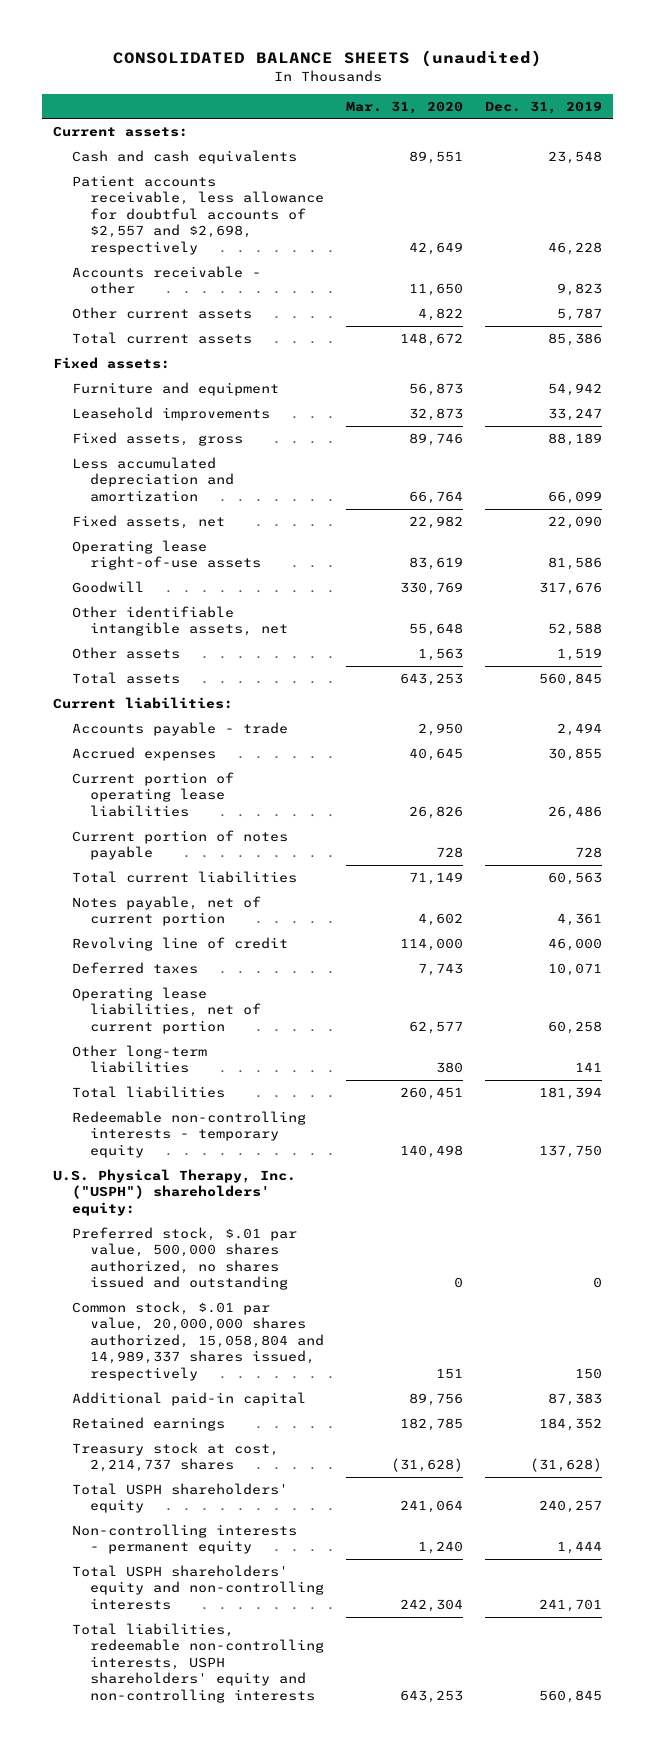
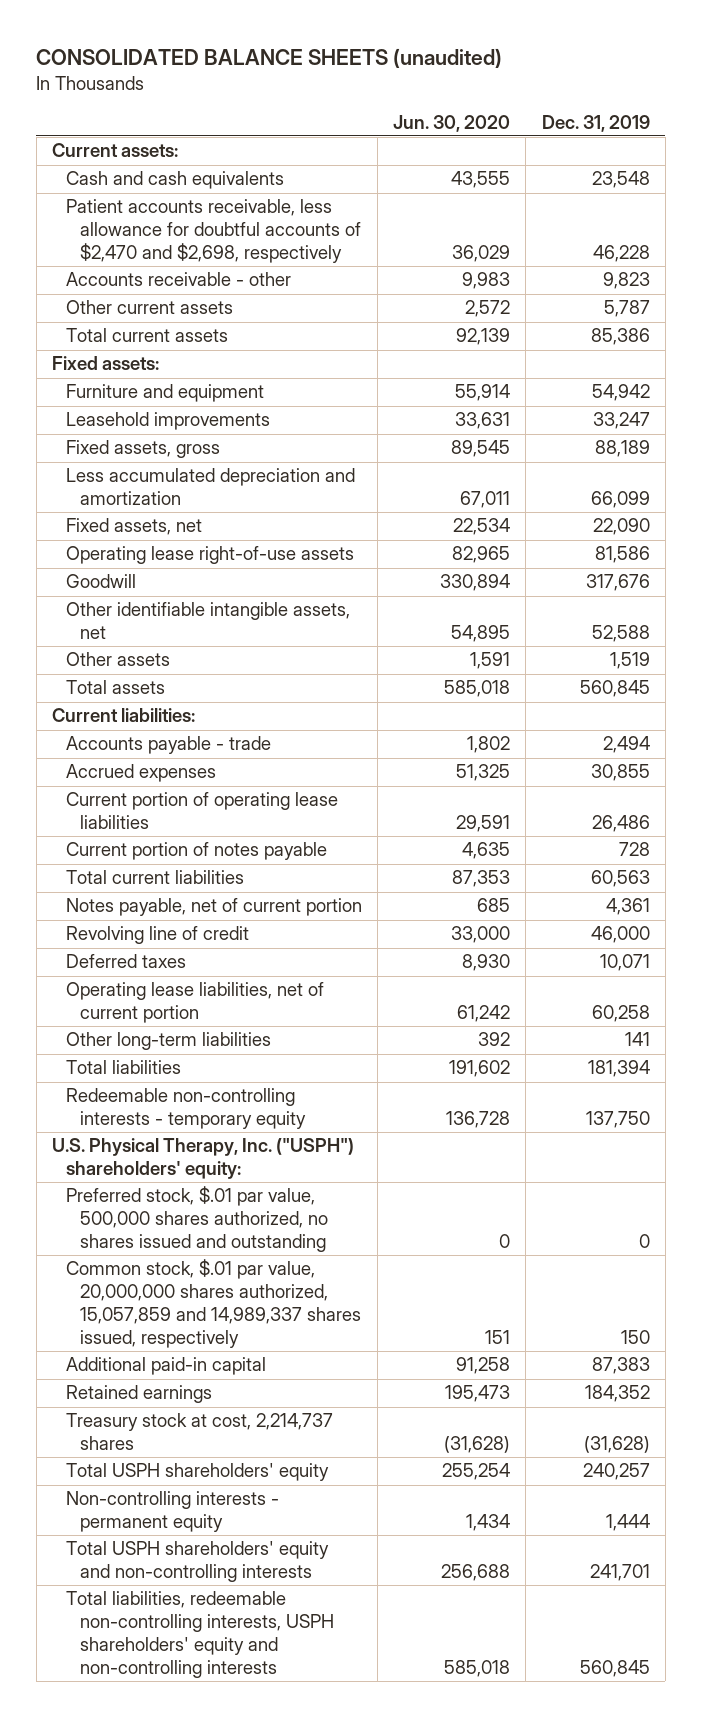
[346,100,464,114] Mar. 31, 2020 -> none
none -> [393,114,511,132] Jun. 30, 2020
[71,174,325,255] Patient accounts receivable, less allowance for doubtful accounts of $2,557 and $2,698, respectively -> [65,199,361,264] Patient accounts receivable, less allowance for doubtful accounts of $2,470 and $2,698, respectively
[71,1300,325,1381] Common stock, $.01 par value, 20,000,000 shares authorized, 15,058,804 and 14,989,337 shares issued, respectively -> [65,1259,361,1348] Common stock, $.01 par value, 20,000,000 shares authorized, 15,057,859 and 14,989,337 shares issued, respectively

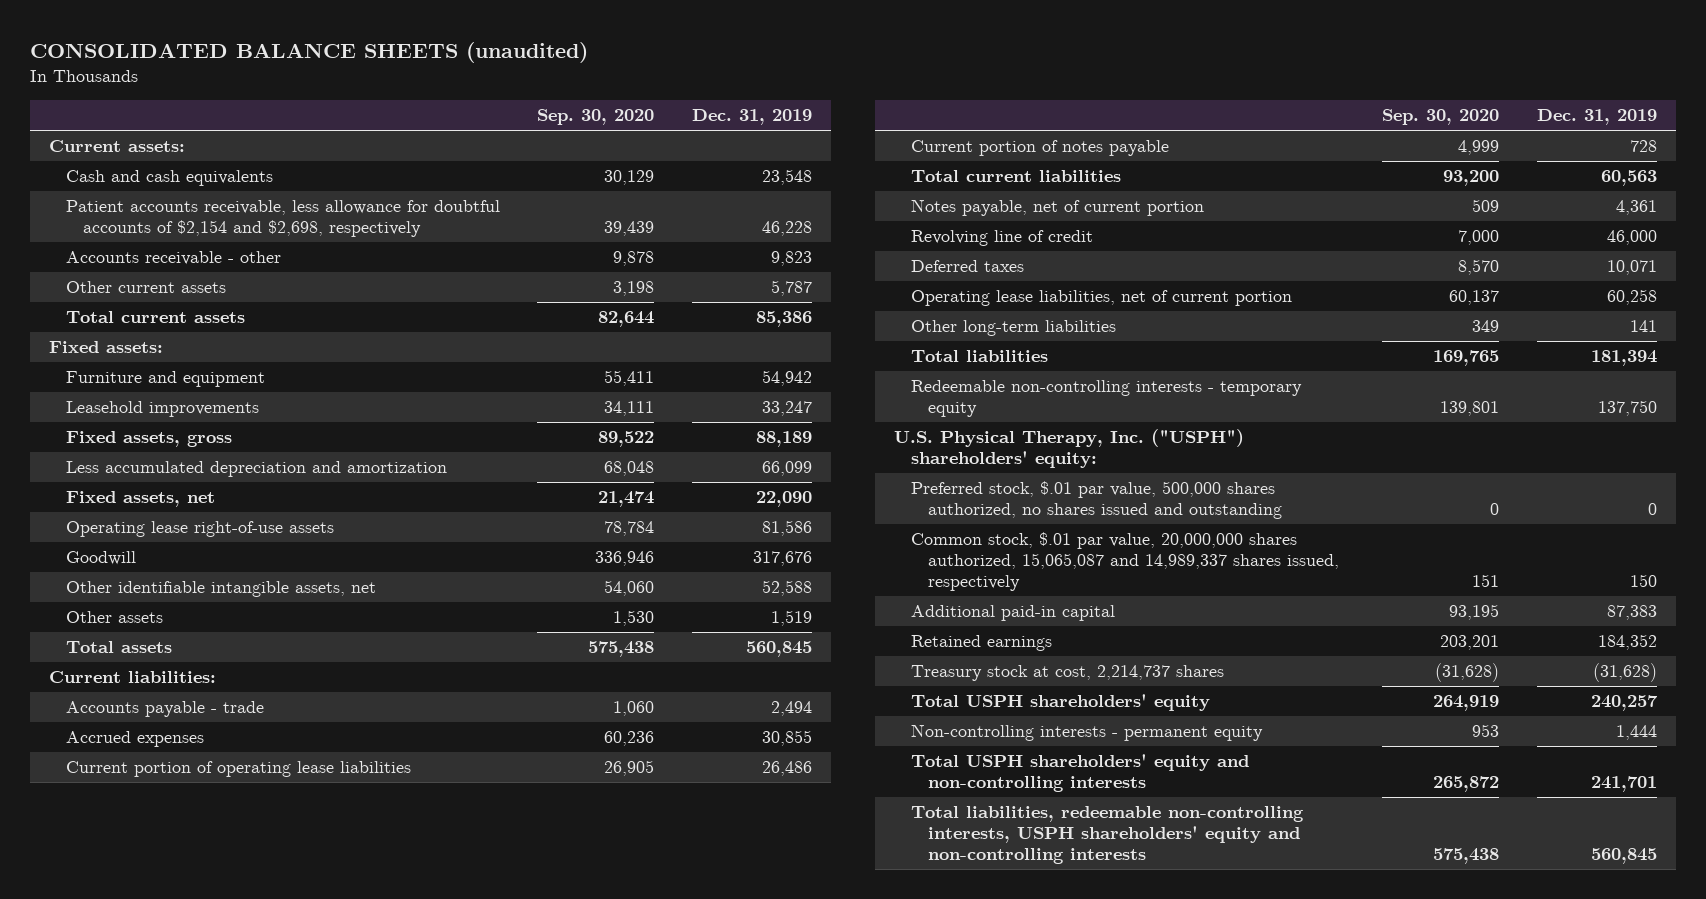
[393,114,511,132] Jun. 30, 2020 -> none
none -> [537,109,655,126] Sep. 30, 2020
[65,199,361,264] Patient accounts receivable, less allowance for doubtful accounts of $2,470 and $2,698, respectively -> [65,200,500,238] Patient accounts receivable, less allowance for doubtful accounts of $2,154 and $2,698, respectively
[65,1259,361,1348] Common stock, $.01 par value, 20,000,000 shares authorized, 15,057,859 and 14,989,337 shares issued, respectively -> [910,532,1339,591] Common stock, $.01 par value, 20,000,000 shares authorized, 15,065,087 and 14,989,337 shares issued, respectively

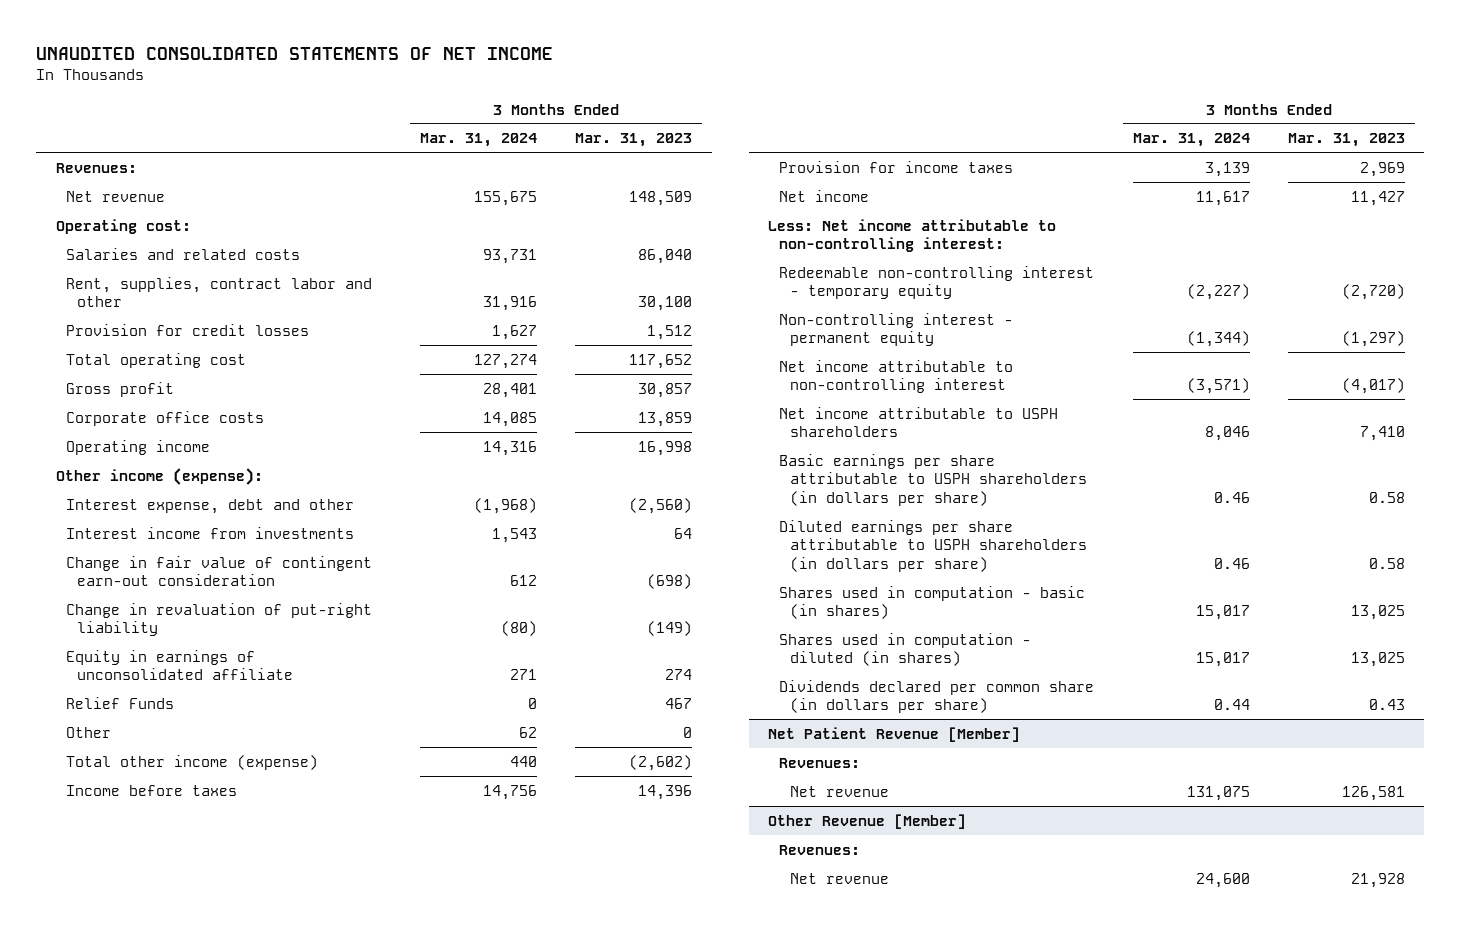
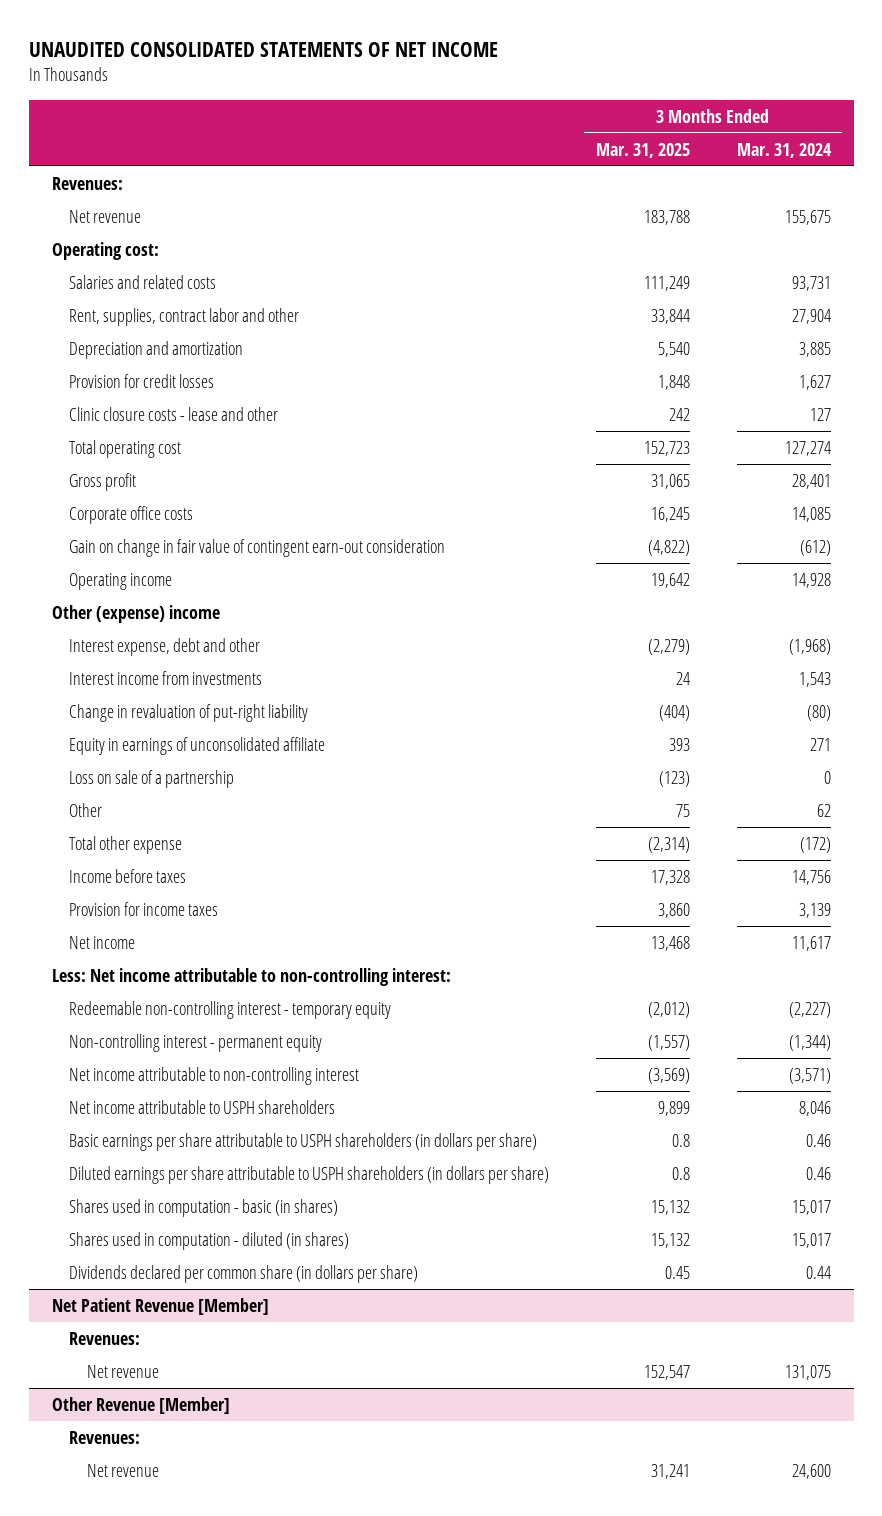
[575,133,693,148] Mar. 31, 2023 -> none
none -> [595,142,690,158] Mar. 31, 2025
[482,296,537,312] 31,916 -> [791,308,831,324] 27,904
none -> [69,340,244,359] Depreciation and amortization
none -> [69,406,279,421] Clinic closure costs - lease and other
none -> [69,538,446,557] Gain on change in fair value of contingent earn-out consideration
[482,440,537,456] 14,316 -> [791,572,831,588] 14,928
[55,467,263,485] Other income (expense): -> [51,604,220,623] Other (expense) income
[66,555,373,587] Change in fair value of contingent earn-out consideration -> none
[66,696,175,709] Relief Funds -> none
none -> [69,769,235,788] Loss on sale of a partnership
[66,754,319,770] Total other income (expense) -> [69,835,183,854] Total other expense
[509,755,537,767] 440 -> [799,836,831,853] (172)

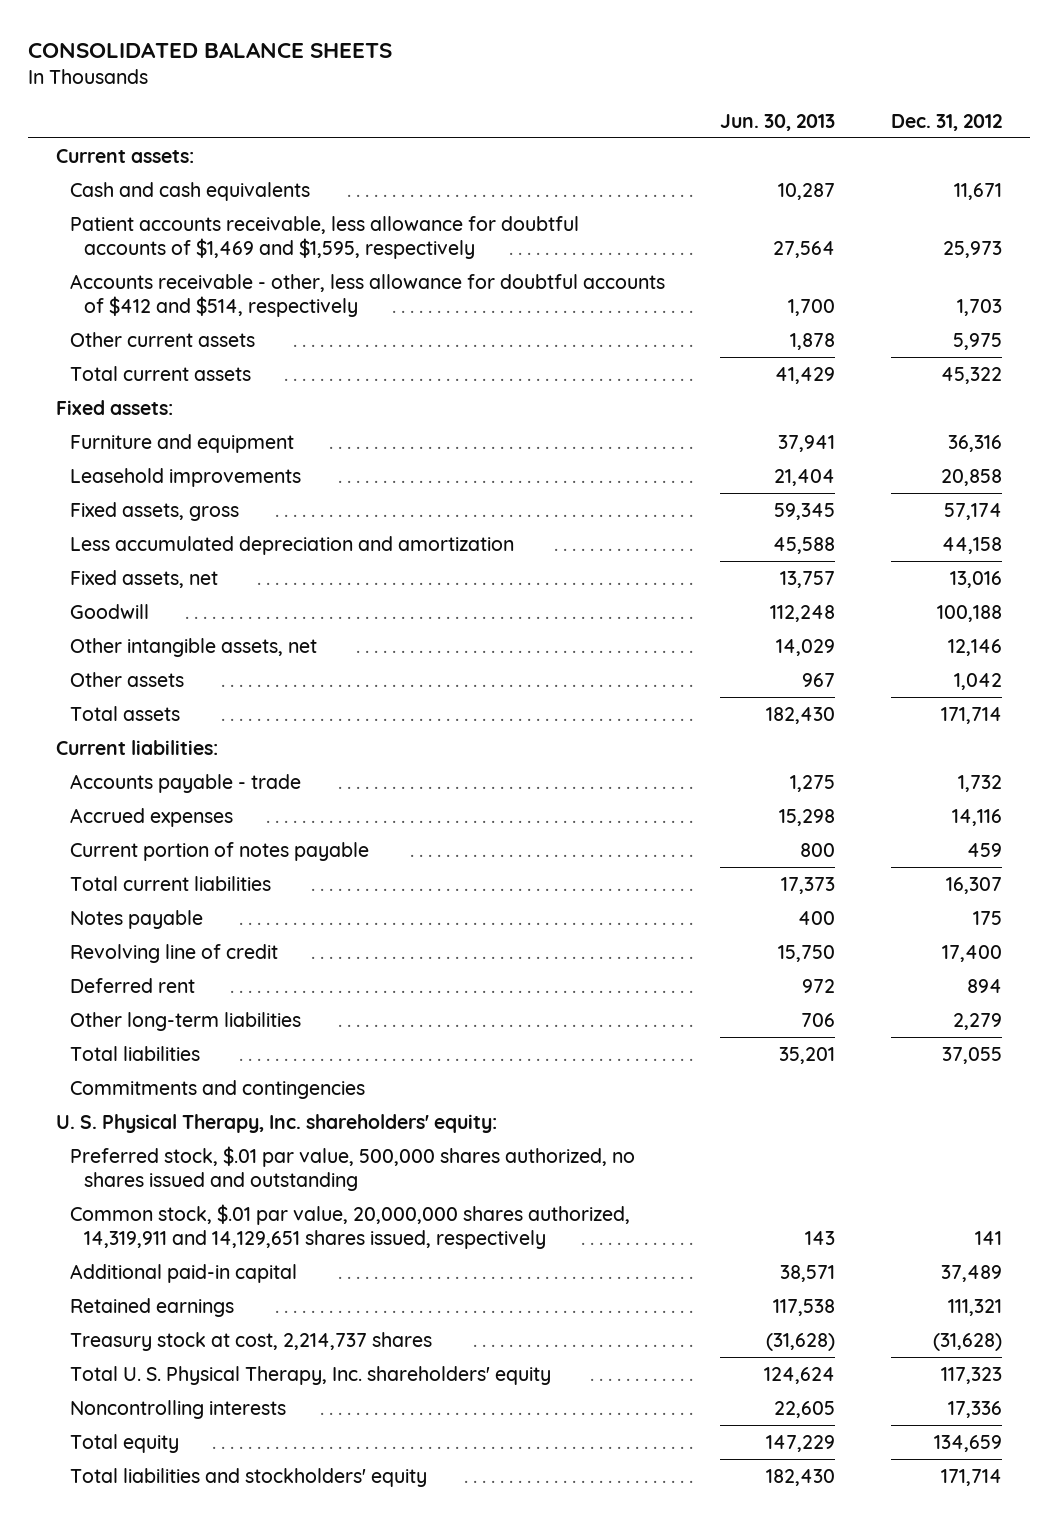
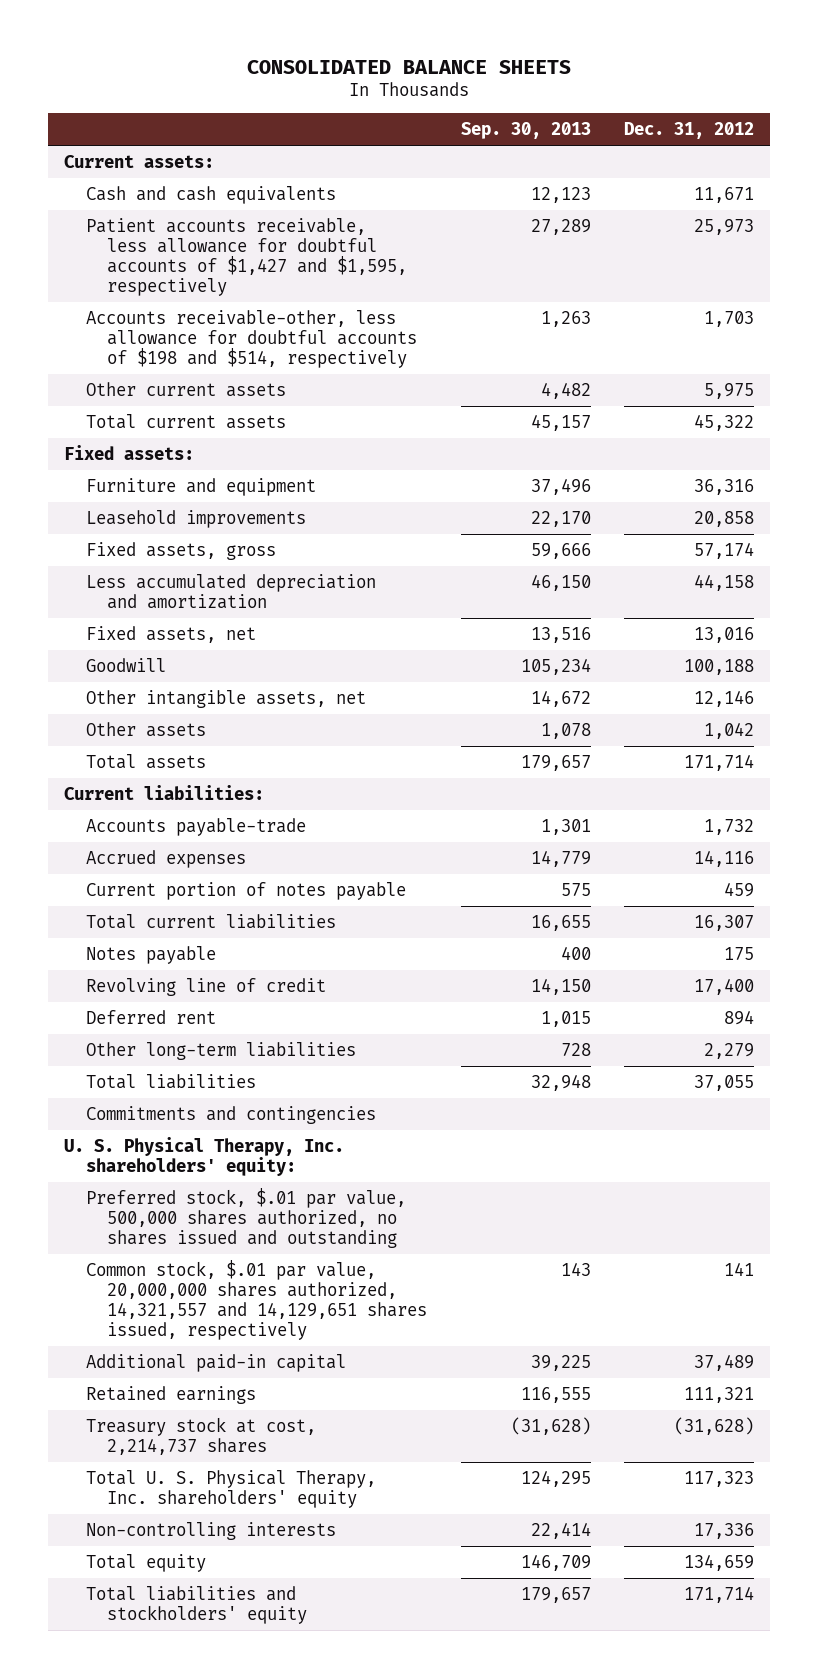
[720,113,836,131] Jun. 30, 2013 -> none
none -> [460,122,591,140] Sep. 30, 2013
[69,215,579,260] Patient accounts receivable, less allowance for doubtful accounts of $1,469 and $1,595, respectively -> [85,217,408,296] Patient accounts receivable, less allowance for doubtful accounts of $1,427 and $1,595, respectively
[69,273,665,318] Accounts receivable - other, less allowance for doubtful accounts of $412 and $514, respectively -> [85,309,418,368] Accounts receivable-other, less allowance for doubtful accounts of $198 and $514, respectively
[69,773,301,793] Accounts payable - trade -> [85,817,306,836] Accounts payable-trade
[69,1203,630,1250] Common stock, $.01 par value, 20,000,000 shares authorized, 14,319,911 and 14,129,651 shares issued, respectively -> [85,1259,428,1340] Common stock, $.01 par value, 20,000,000 shares authorized, 14,321,557 and 14,129,651 shares issued, respectively
[69,1399,286,1419] Noncontrolling interests -> [85,1521,336,1540] Non-controlling interests

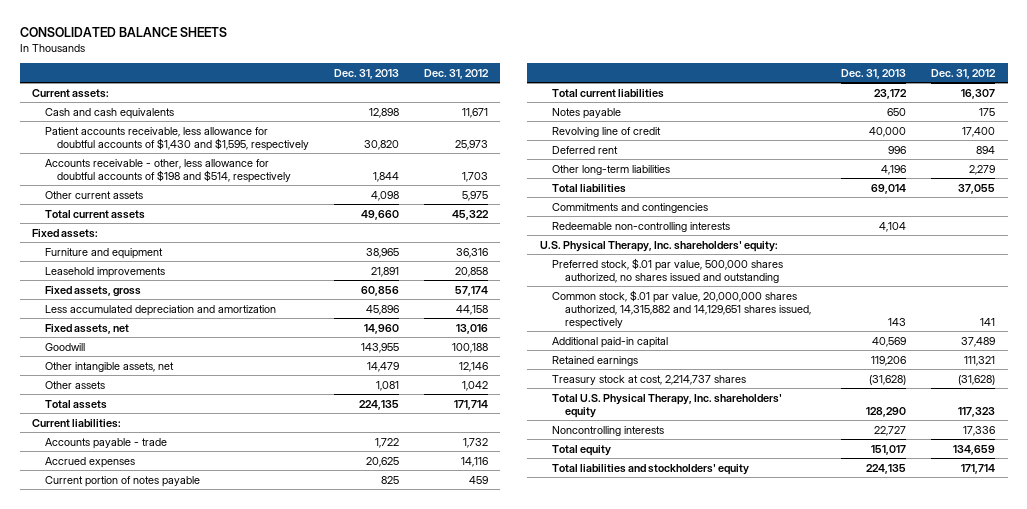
[460,122,591,140] Sep. 30, 2013 -> none
none -> [333,68,399,79] Dec. 31, 2013
[85,217,408,296] Patient accounts receivable, less allowance for doubtful accounts of $1,427 and $1,595, respectively -> [44,126,310,151] Patient accounts receivable, less allowance for doubtful accounts of $1,430 and $1,595, respectively
[85,309,418,368] Accounts receivable-other, less allowance for doubtful accounts of $198 and $514, respectively -> [44,158,292,183] Accounts receivable - other, less allowance for doubtful accounts of $198 and $514, respectively
[85,817,306,836] Accounts payable-trade -> [44,437,167,449] Accounts payable - trade
none -> [552,221,731,232] Redeemable non-controlling interests
[64,1136,345,1176] U. S. Physical Therapy, Inc. shareholders' equity: -> [539,240,778,252] U.S. Physical Therapy, Inc. shareholders' equity:
[85,1259,428,1340] Common stock, $.01 par value, 20,000,000 shares authorized, 14,321,557 and 14,129,651 shares issued, respectively -> [552,289,811,329] Common stock, $.01 par value, 20,000,000 shares authorized, 14,315,882 and 14,129,651 shares issued, respectively
[85,1469,376,1508] Total U. S. Physical Therapy, Inc. shareholders' equity -> [552,393,783,418] Total U.S. Physical Therapy, Inc. shareholders' equity
[85,1521,336,1540] Non-controlling interests -> [552,425,665,436] Noncontrolling interests

